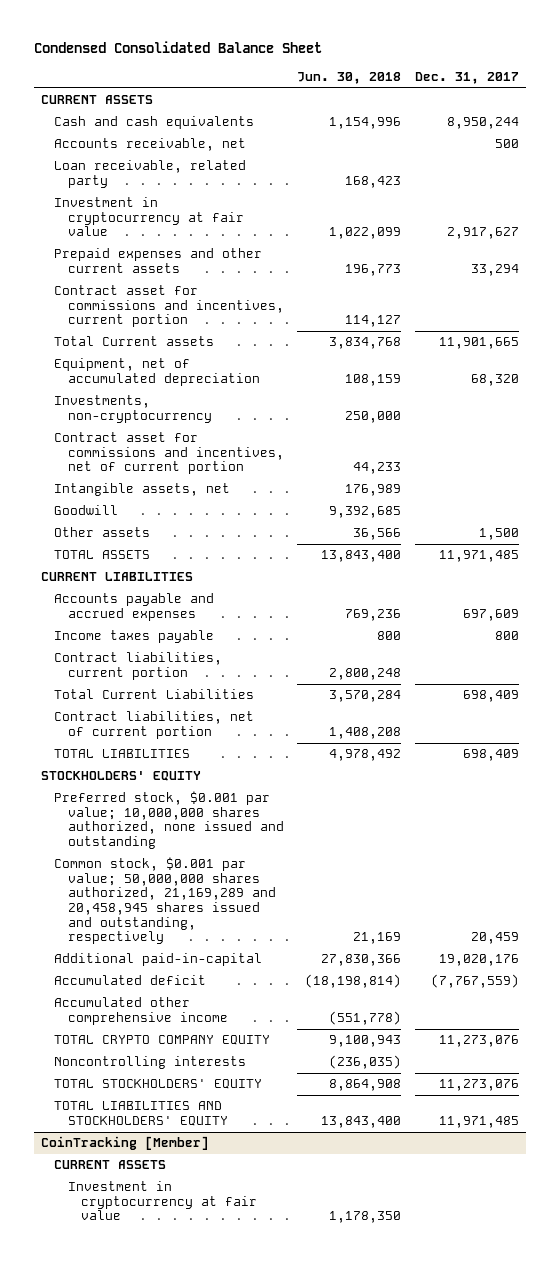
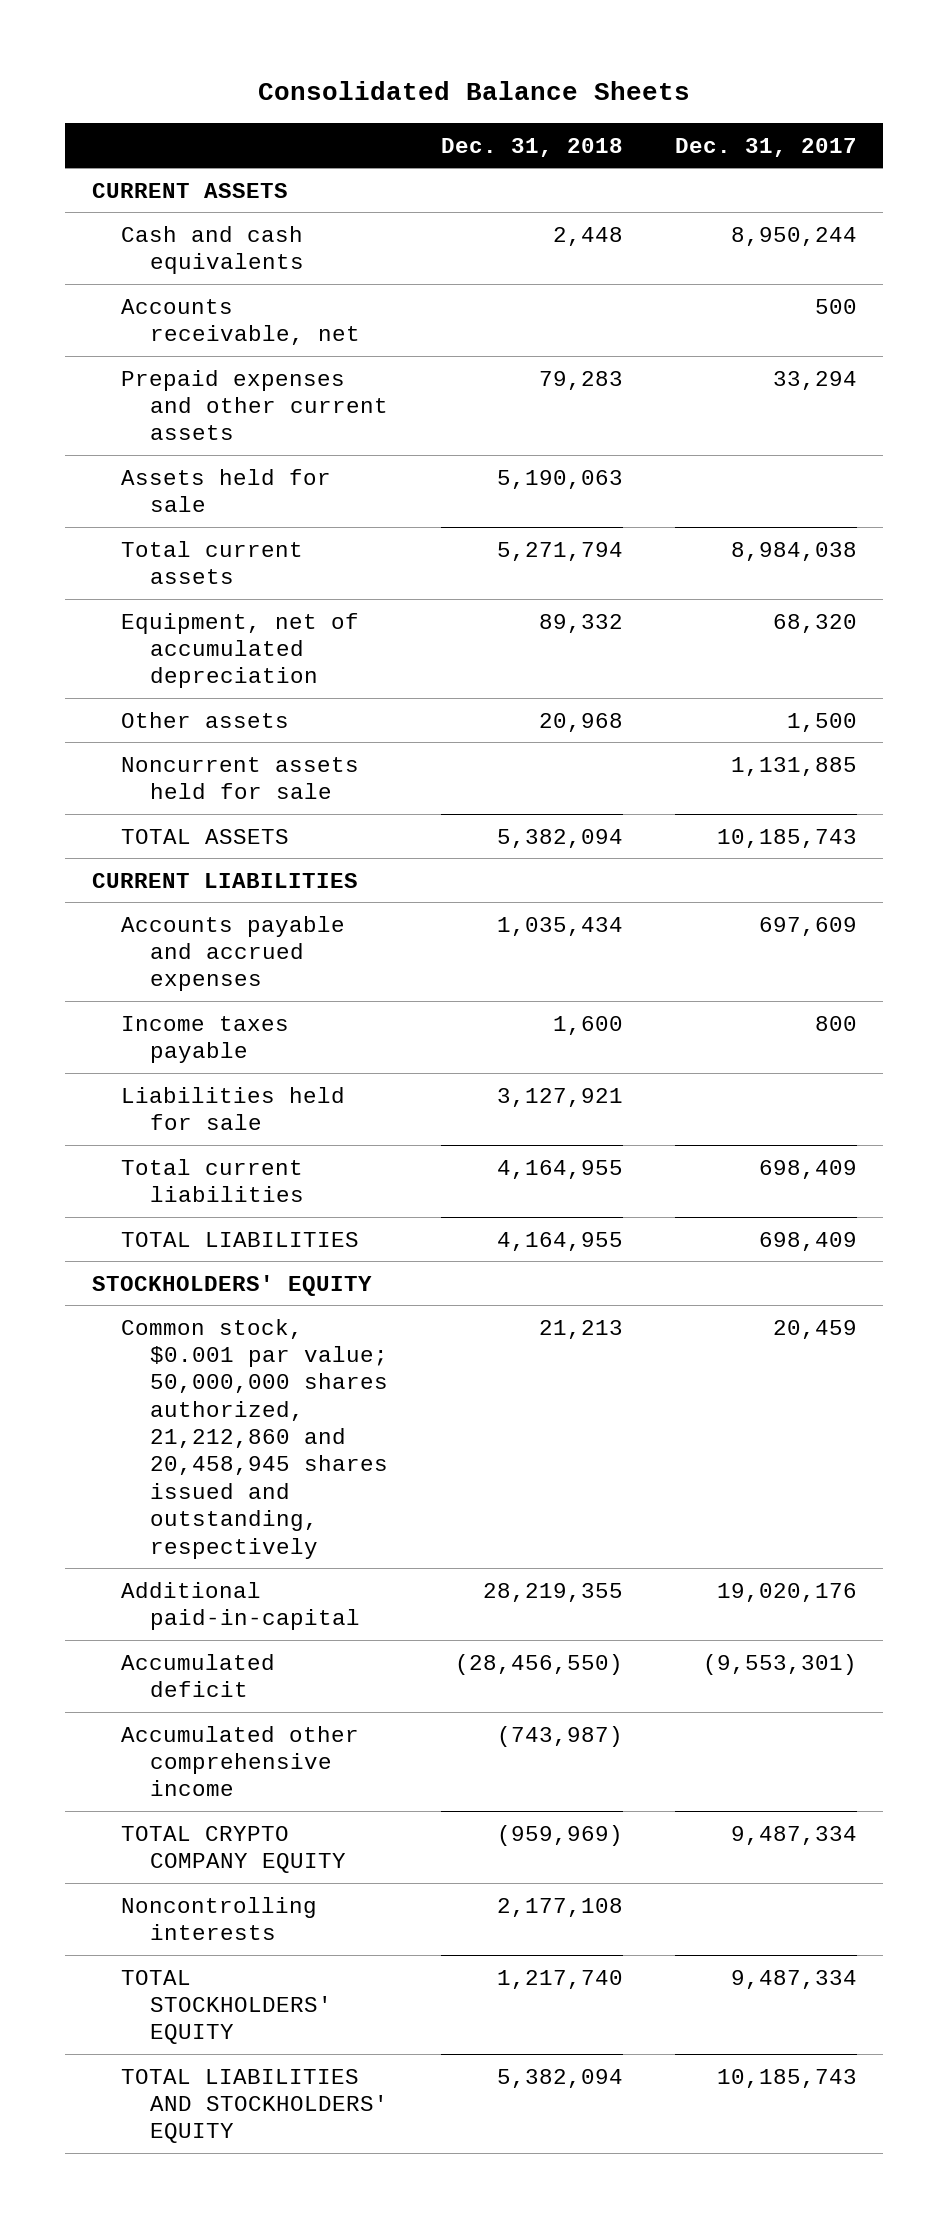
[34,41,323,54] Condensed Consolidated Balance Sheet -> [258,81,691,101] Consolidated Balance Sheets
[297,71,402,84] Jun. 30, 2018 -> none
none -> [440,137,623,157] Dec. 31, 2018
[54,160,247,188] Loan receivable, related party -> none
[54,197,244,237] Investment in cryptocurrency at fair value -> none
[54,285,284,328] Contract asset for commissions and incentives, current portion -> none
none -> [120,468,331,513] Assets held for sale
[54,336,215,347] Total Current assets -> [120,540,303,585] Total current assets
[439,337,520,350] 11,901,665 -> [731,541,858,561] 8,984,038
[54,395,212,423] Investments, non-cryptocurrency -> none
[54,432,284,475] Contract asset for commissions and incentives, net of current portion -> none
[54,483,231,497] Intangible assets, net -> none
[54,505,119,516] Goodwill -> none
none -> [120,756,359,800] Noncurrent assets held for sale
[439,550,520,563] 11,971,485 -> [717,828,858,848] 10,185,743
[54,652,223,680] Contract liabilities, current portion -> none
[54,711,255,739] Contract liabilities, net of current portion -> none
none -> [120,1086,345,1131] Liabilities held for sale
[54,689,255,700] Total Current Liabilities -> [120,1158,304,1203] Total current liabilities
[54,791,284,849] Preferred stock, $0.001 par value; 10,000,000 shares authorized, none issued and outstanding -> none
[54,857,276,945] Common stock, $0.001 par value; 50,000,000 shares authorized, 21,169,289 and 20,458,945 shares issued and outstanding, respectively -> [120,1318,388,1559] Common stock, $0.001 par value; 50,000,000 shares authorized, 21,212,860 and 20,458,945 shares issued and outstanding, respectively
[431,974,520,989] (7,767,559) -> [703,1653,858,1675] (9,553,301)
[439,1035,520,1048] 11,273,076 -> [731,1825,858,1845] 9,487,334
[41,1136,210,1151] CoinTracking [Member] -> none
[54,1160,167,1170] CURRENT ASSETS -> none
[67,1181,257,1221] Investment in cryptocurrency at fair value -> none
[439,1079,520,1092] 11,273,076 -> [731,1969,858,1989] 9,487,334
[439,1115,520,1128] 11,971,485 -> [717,2068,858,2088] 10,185,743

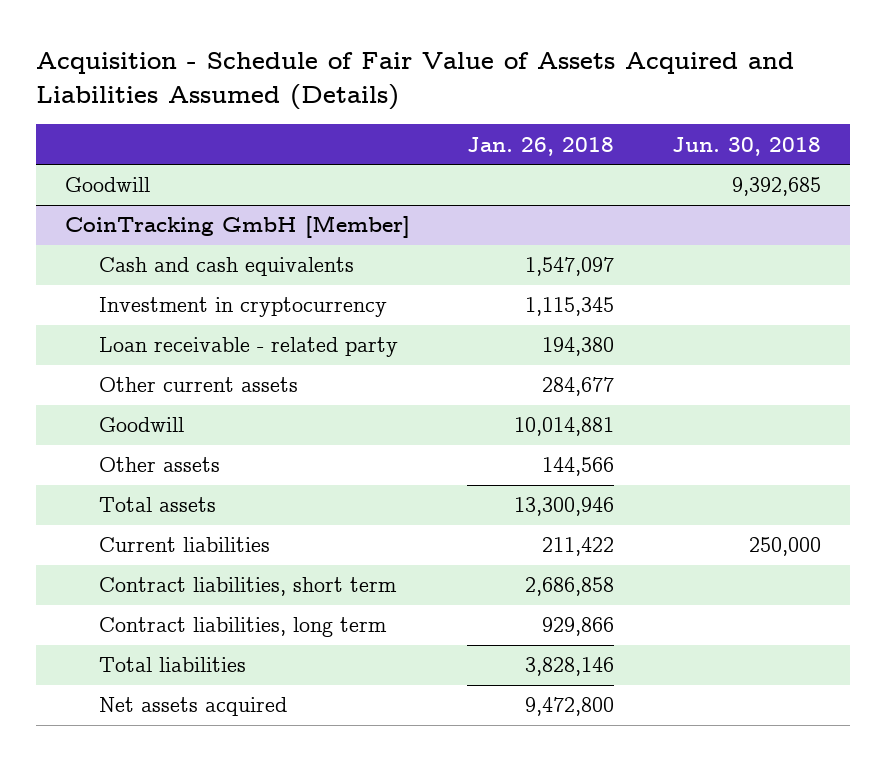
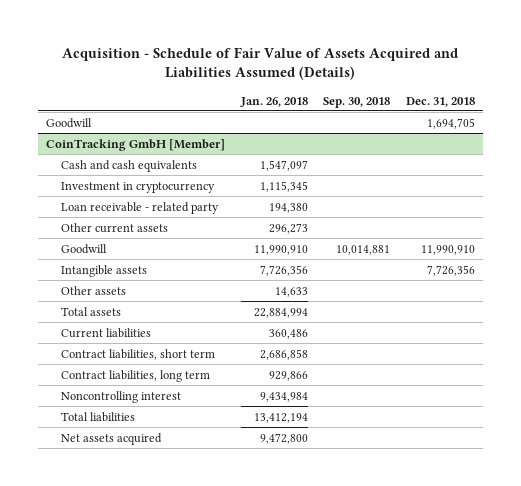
[671,136,821,156] Jun. 30, 2018 -> none
none -> [323,96,391,108] Sep. 30, 2018
none -> [405,96,475,107] Dec. 31, 2018
[542,377,615,397] 284,677 -> [268,222,308,234] 296,273
[514,417,615,437] 10,014,881 -> [253,244,308,255] 11,990,910
none -> [61,264,148,277] Intangible assets
[542,457,615,477] 144,566 -> [274,286,308,297] 14,633
[514,497,615,517] 13,300,946 -> [253,307,308,318] 22,884,994
[542,537,615,557] 211,422 -> [268,328,308,339] 360,486
none -> [61,390,182,403] Noncontrolling interest
[525,657,615,677] 3,828,146 -> [253,412,308,423] 13,412,194

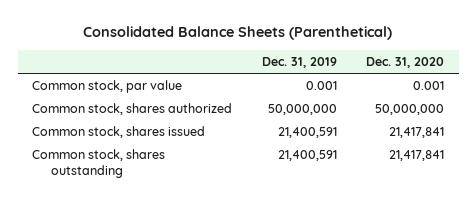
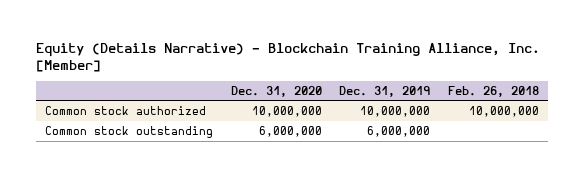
[83,26,393,41] Consolidated Balance Sheets (Parenthetical) -> [36,42,541,72] Equity (Details Narrative) - Blockchain Training Alliance, Inc. [Member]
none -> [448,85,540,97] Feb. 26, 2018
[32,80,183,94] Common stock, par value -> none
[32,126,206,139] Common stock, shares issued -> none
[32,103,233,116] Common stock, shares authorized -> [44,105,206,115] Common stock authorized
[267,104,337,116] 50,000,000 -> [360,105,431,117] 10,000,000
[374,104,444,116] 50,000,000 -> [251,105,322,117] 10,000,000
[32,149,166,178] Common stock, shares outstanding -> [44,125,213,138] Common stock outstanding
[277,150,337,162] 21,400,591 -> [367,125,431,137] 6,000,000
[388,150,444,162] 21,417,841 -> [258,125,322,137] 6,000,000

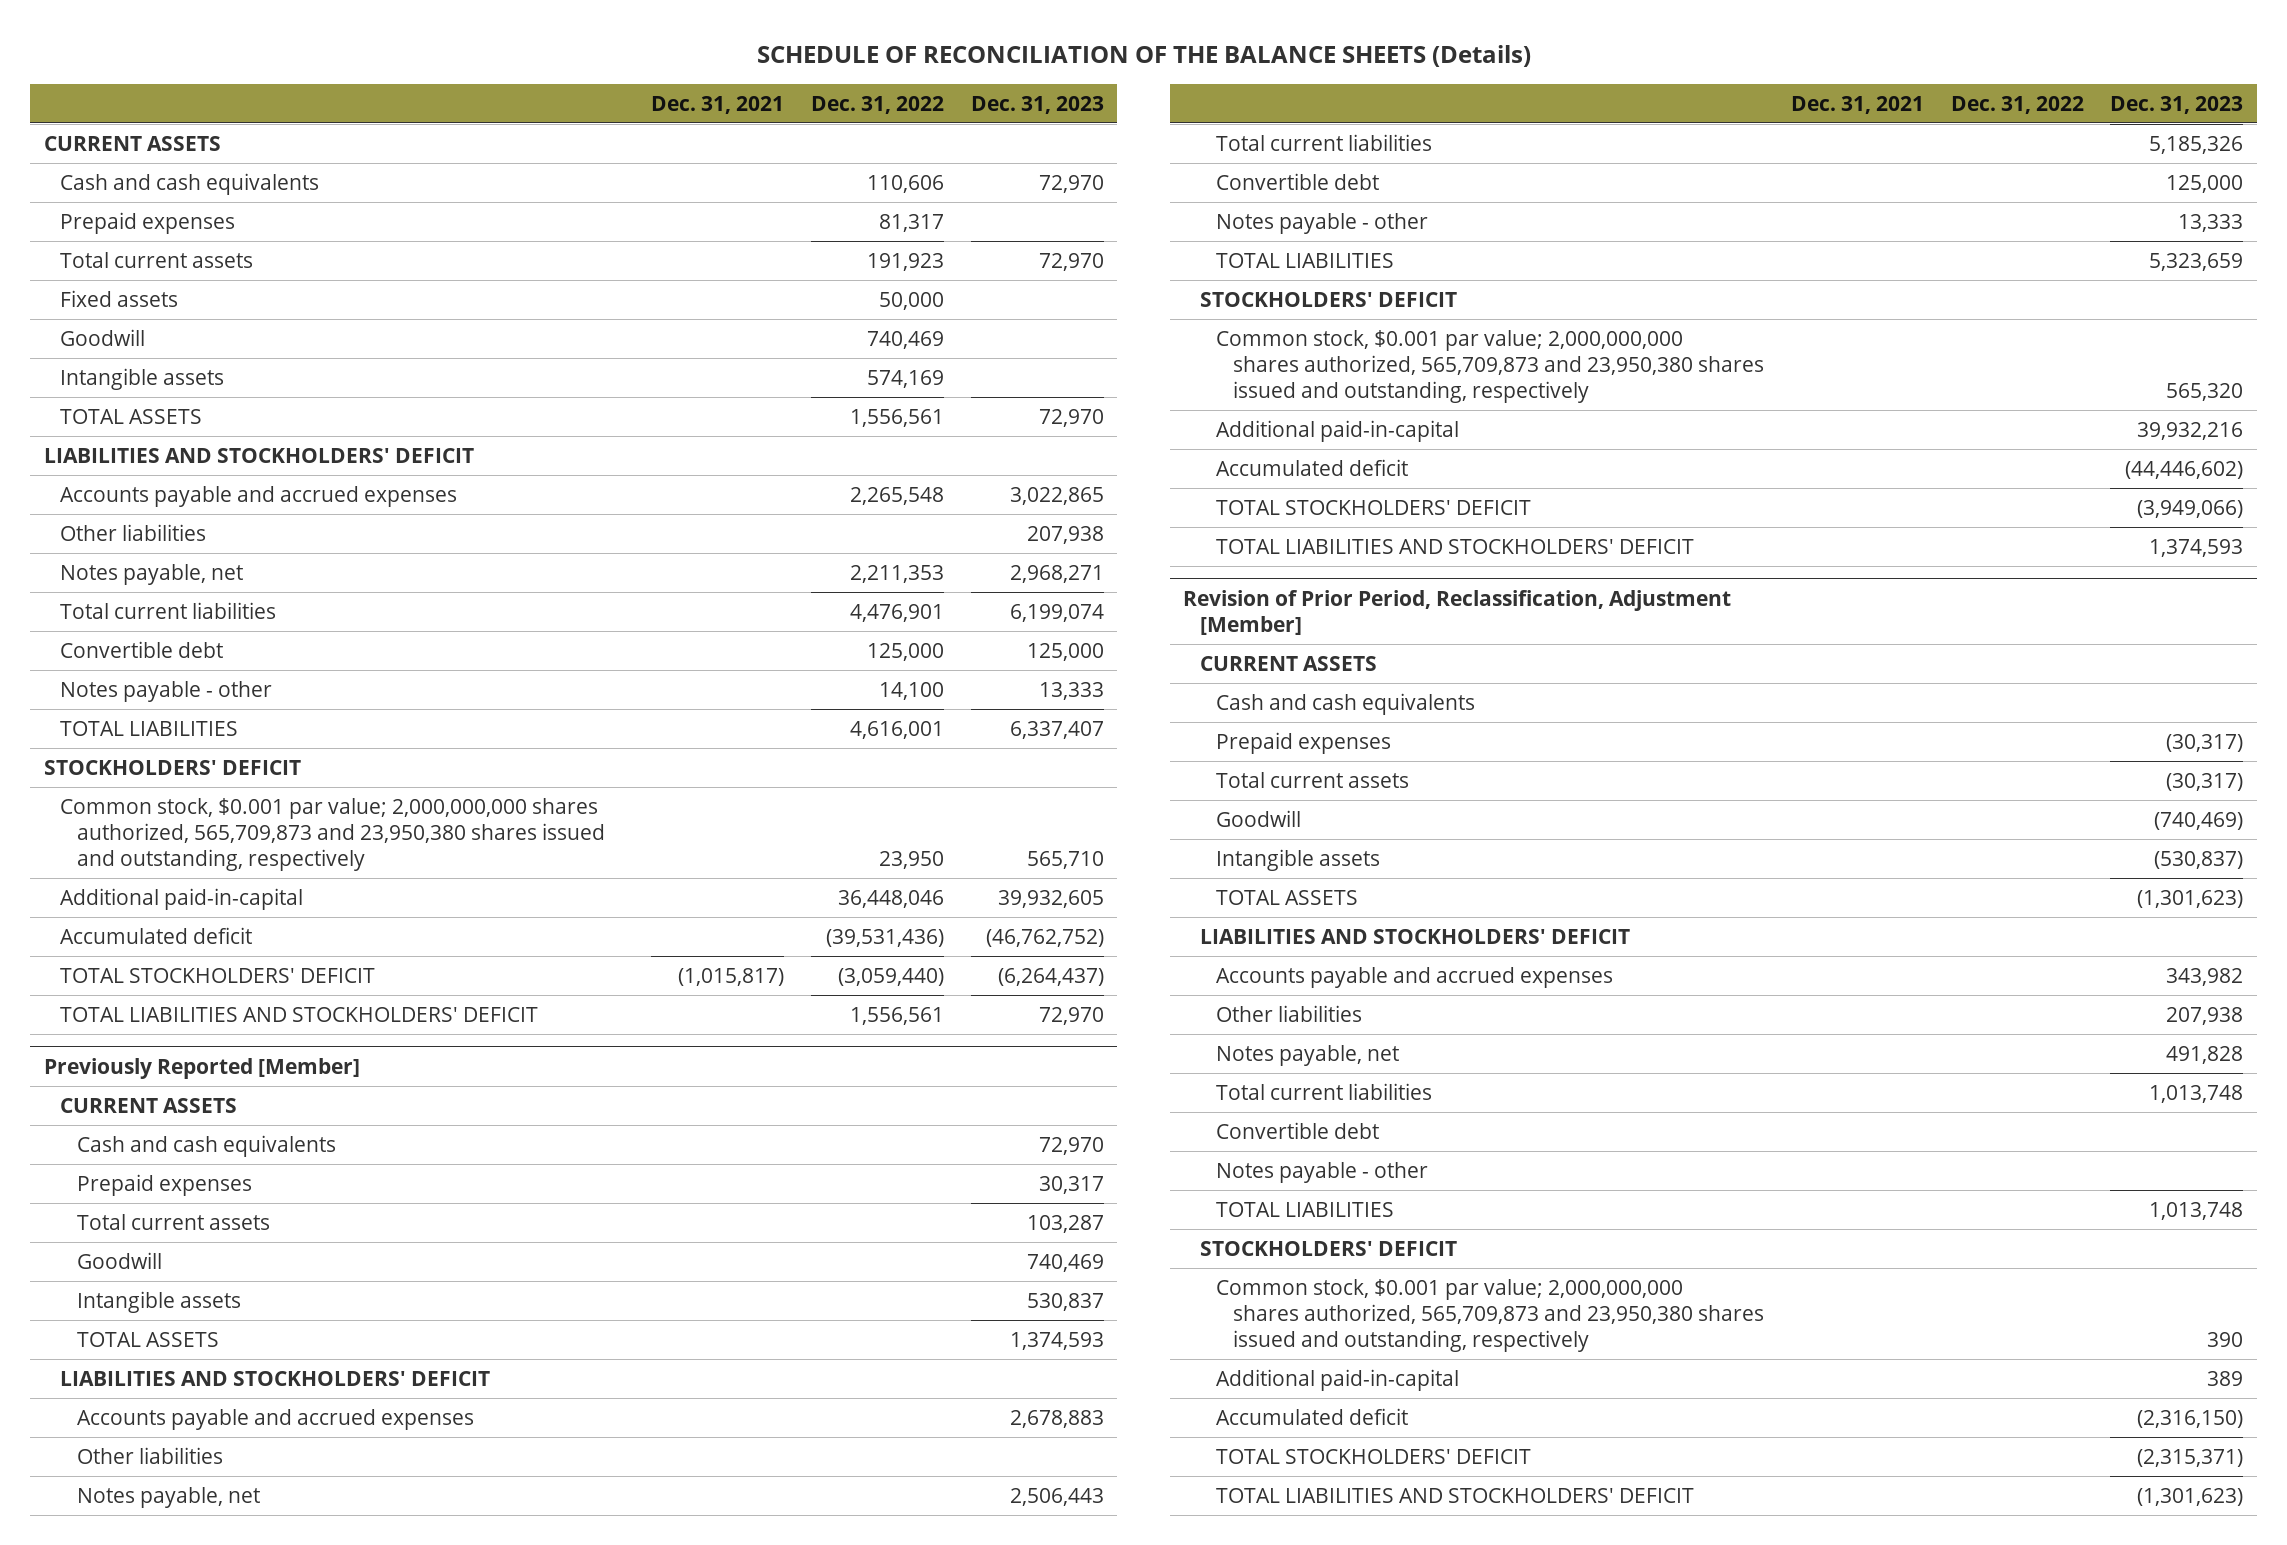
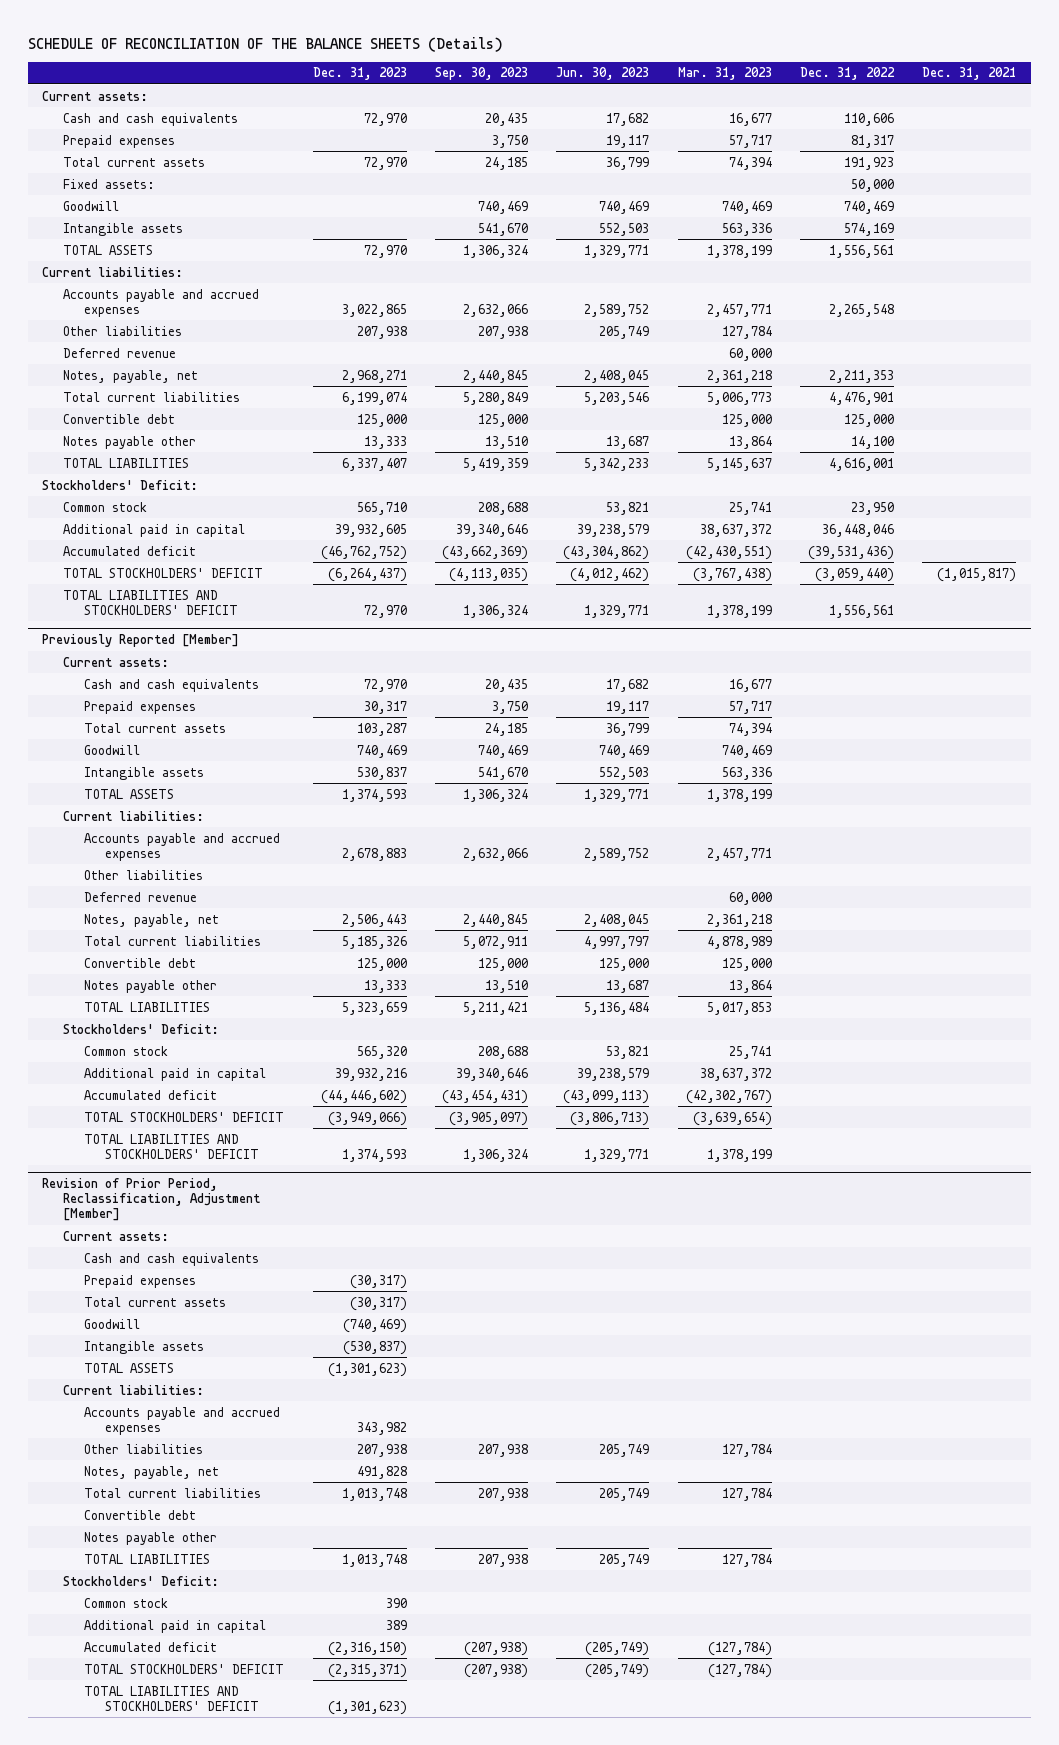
none -> [434,67,528,81] Sep. 30, 2023
none -> [556,67,650,81] Jun. 30, 2023
none -> [677,67,772,81] Mar. 31, 2023
[43,135,221,151] CURRENT ASSETS -> [42,90,149,101] Current assets:
[60,289,179,307] Fixed assets -> [63,178,156,189] Fixed assets:
[43,447,474,463] LIABILITIES AND STOCKHOLDERS' DEFICIT -> none
none -> [42,266,184,277] Current liabilities:
none -> [63,347,177,358] Deferred revenue
[60,563,244,585] Notes payable, net -> [63,369,199,383] Notes, payable, net
[60,680,273,702] Notes payable - other -> [63,435,197,449] Notes payable other
[43,759,301,775] STOCKHOLDERS' DEFICIT -> [42,479,199,490] Stockholders' Deficit:
[60,797,605,871] Common stock, $0.001 par value; 2,000,000,000 shares authorized, 565,709,873 and 23,950,380 shares issued and outstanding, respectively -> [63,501,148,512] Common stock
[60,887,304,910] Additional paid-in-capital -> [63,523,246,537] Additional paid in capital
[60,1097,238,1113] CURRENT ASSETS -> [63,656,170,667] Current assets:
[60,1370,491,1386] LIABILITIES AND STOCKHOLDERS' DEFICIT -> none
none -> [63,810,205,821] Current liabilities:
none -> [84,891,198,902] Deferred revenue
[76,1486,260,1508] Notes payable, net -> [84,913,220,927] Notes, payable, net
[1216,212,1429,234] Notes payable - other -> [84,979,218,993] Notes payable other
[1199,291,1457,307] STOCKHOLDERS' DEFICIT -> [63,1023,220,1034] Stockholders' Deficit:
[1216,329,1764,403] Common stock, $0.001 par value; 2,000,000,000 shares authorized, 565,709,873 and 23,950,380 shares issued and outstanding, respectively -> [84,1045,169,1056] Common stock
[1216,419,1460,442] Additional paid-in-capital -> [84,1067,267,1081] Additional paid in capital
[1199,655,1377,671] CURRENT ASSETS -> [63,1230,170,1241] Current assets:
[1199,928,1630,944] LIABILITIES AND STOCKHOLDERS' DEFICIT -> none
none -> [63,1384,205,1395] Current liabilities:
[1216,1044,1400,1066] Notes payable, net -> [84,1465,220,1479] Notes, payable, net
[1216,1161,1429,1183] Notes payable - other -> [84,1531,218,1545] Notes payable other
[1199,1240,1457,1256] STOCKHOLDERS' DEFICIT -> [63,1575,220,1586] Stockholders' Deficit:
[1216,1278,1764,1352] Common stock, $0.001 par value; 2,000,000,000 shares authorized, 565,709,873 and 23,950,380 shares issued and outstanding, respectively -> [84,1597,169,1608] Common stock
[1216,1368,1460,1391] Additional paid-in-capital -> [84,1619,267,1633] Additional paid in capital

